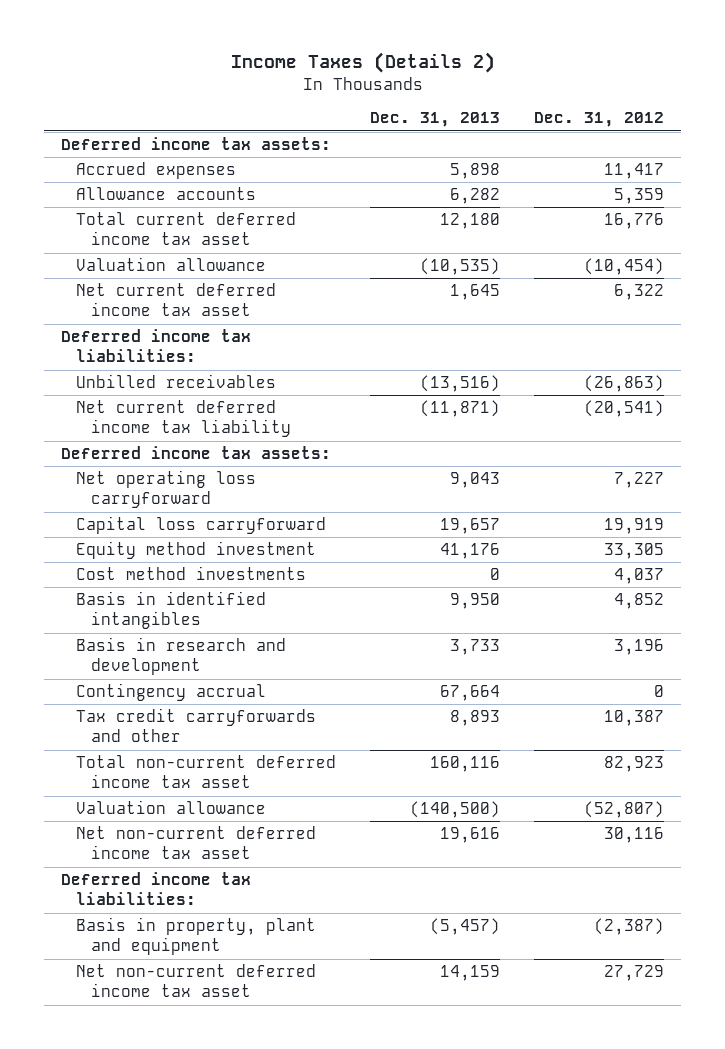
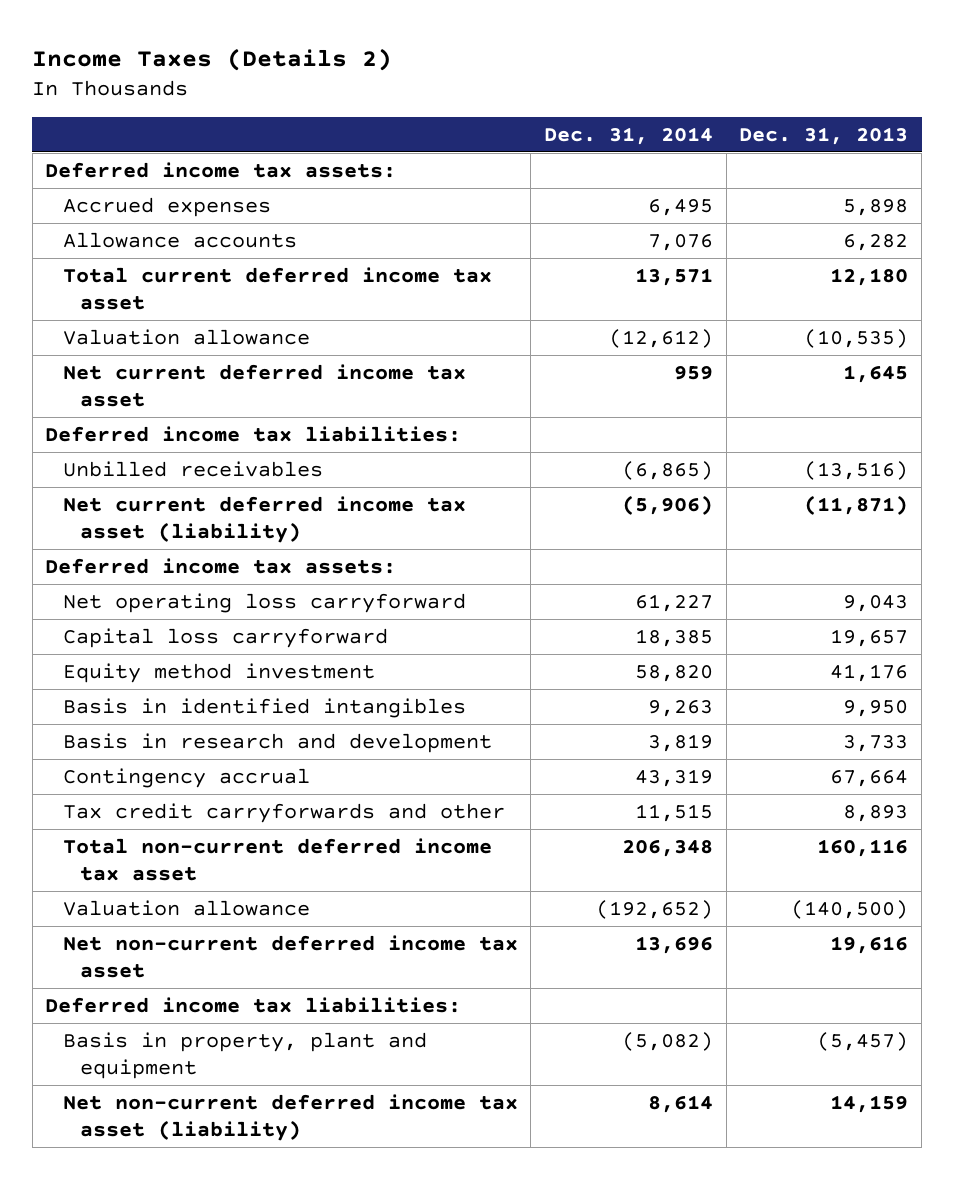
[534,112,665,128] Dec. 31, 2012 -> none
none -> [543,126,713,145] Dec. 31, 2014
[75,400,291,438] Net current deferred income tax liability -> [62,495,466,543] Net current deferred income tax asset (liability)
[75,566,306,581] Cost method investments -> none
[75,964,316,998] Net non-current deferred income tax asset -> [62,1093,518,1141] Net non-current deferred income tax asset (liability)

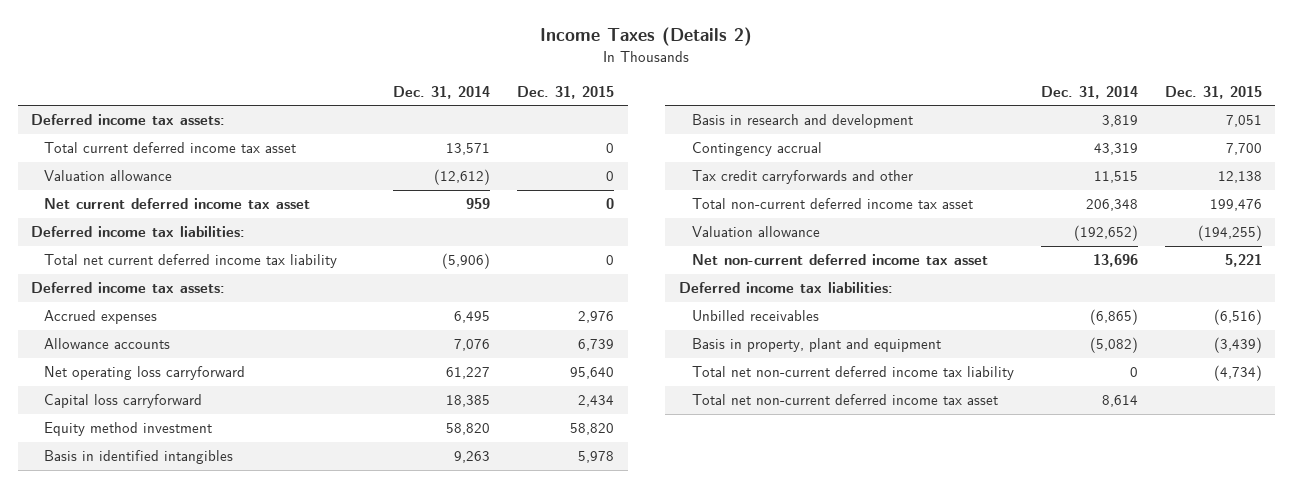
[739,126,909,145] Dec. 31, 2013 -> none
none -> [517,85,615,99] Dec. 31, 2015
[62,495,466,543] Net current deferred income tax asset (liability) -> [44,254,338,269] Total net current deferred income tax liability
[62,196,271,217] Accrued expenses -> [44,310,158,325] Accrued expenses
[62,231,297,248] Allowance accounts -> [44,338,171,350] Allowance accounts
[62,460,323,477] Unbilled receivables -> [691,310,819,322] Unbilled receivables
none -> [691,366,1014,381] Total net non-current deferred income tax liability
[62,1093,518,1141] Net non-current deferred income tax asset (liability) -> [691,394,998,406] Total net non-current deferred income tax asset

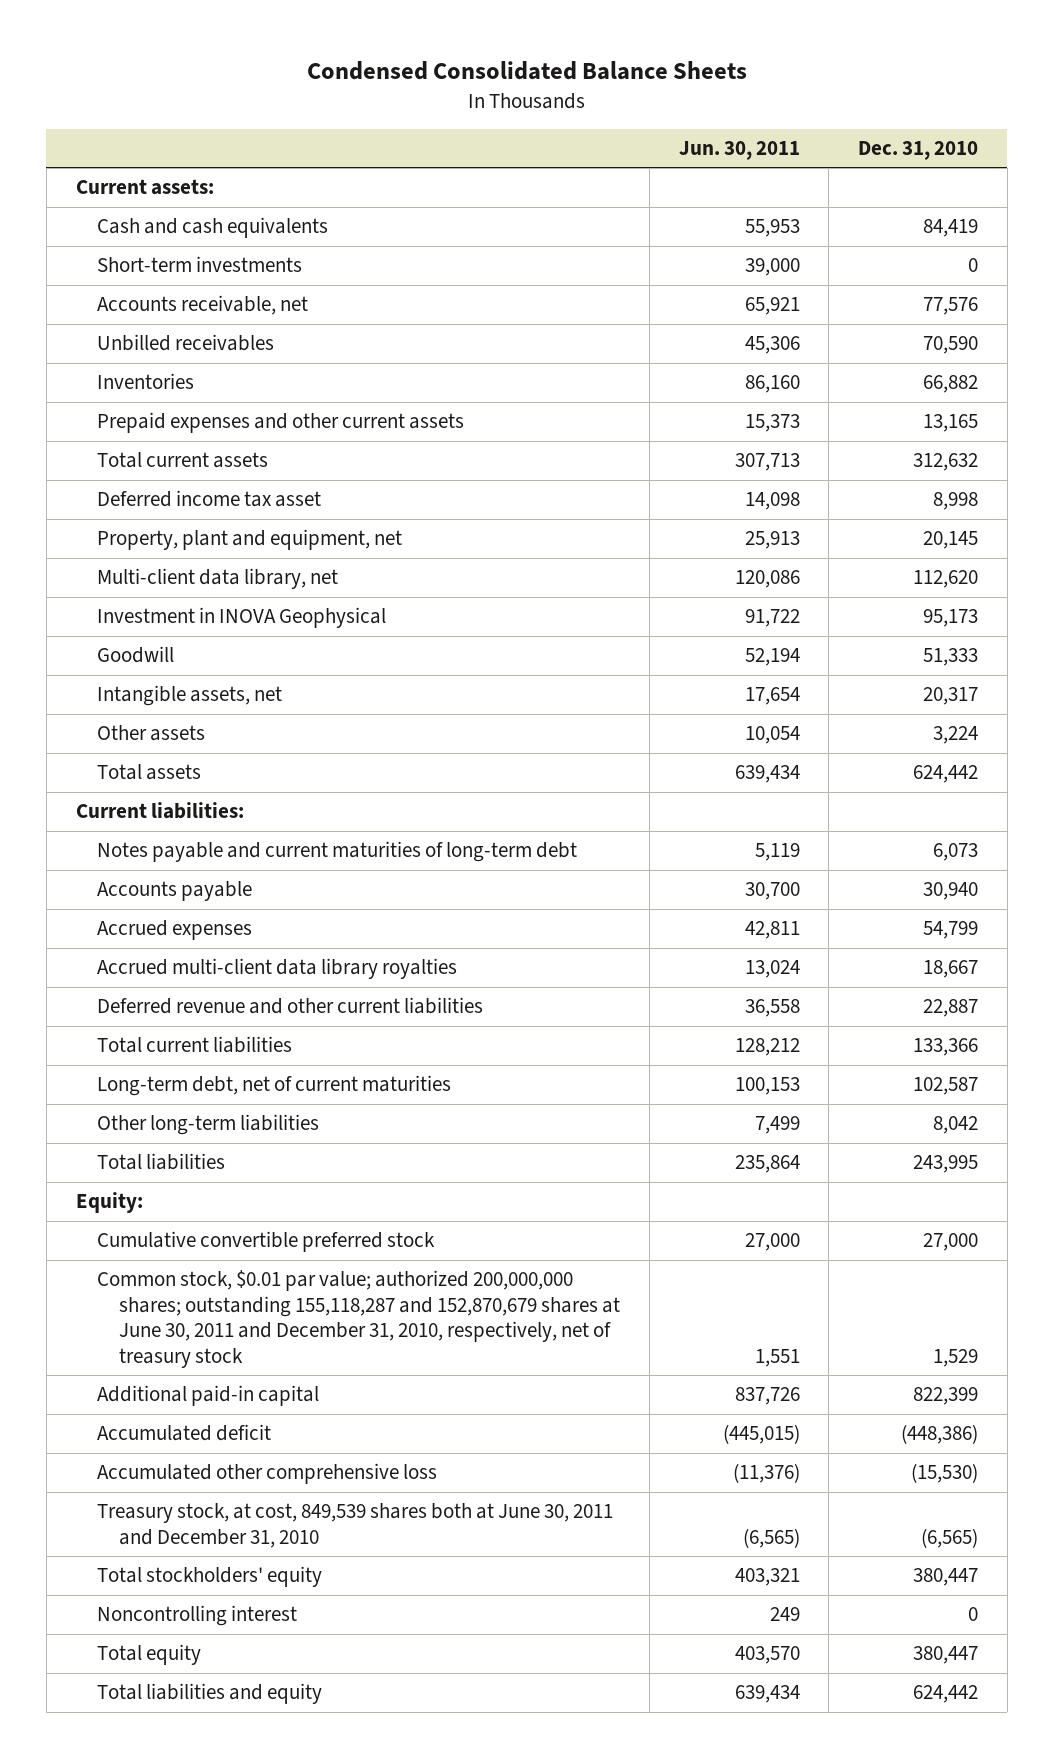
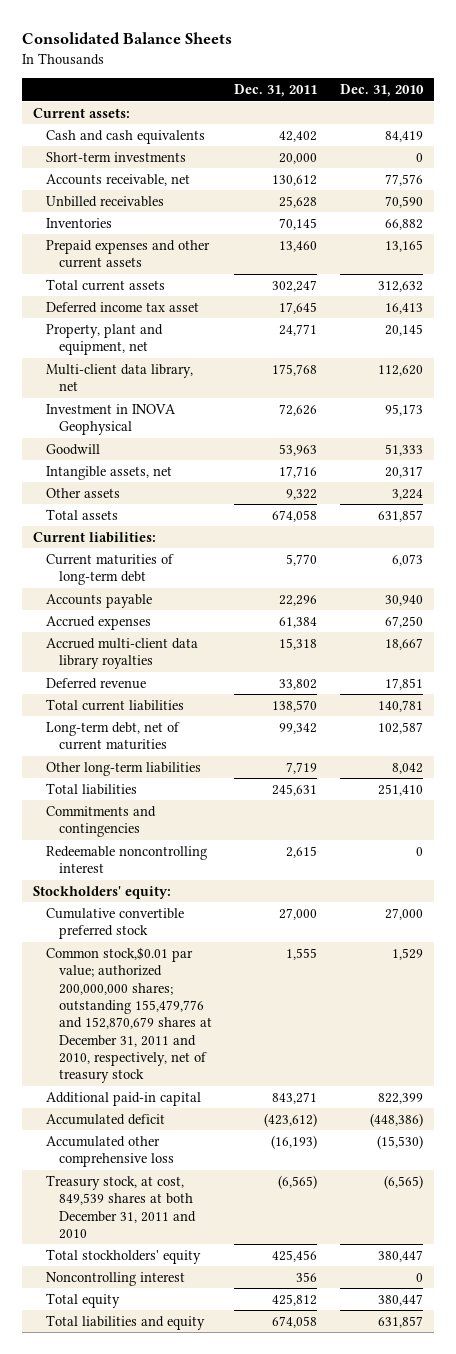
[306,61,747,81] Condensed Consolidated Balance Sheets -> [21,32,232,45] Consolidated Balance Sheets
[678,141,800,161] Jun. 30, 2011 -> none
none -> [234,84,318,98] Dec. 31, 2011
[933,492,979,511] 8,998 -> [384,302,423,314] 16,413
[913,765,979,784] 624,442 -> [377,509,423,522] 631,857
[97,841,578,863] Notes payable and current maturities of long-term debt -> [45,553,174,586] Current maturities of long-term debt
[923,921,979,940] 54,799 -> [384,615,423,628] 67,250
[97,997,484,1015] Deferred revenue and other current liabilities -> none
none -> [45,677,146,689] Deferred revenue
[913,1038,979,1057] 133,366 -> [377,699,423,712] 140,781
[913,1155,979,1174] 243,995 -> [377,783,423,796] 251,410
none -> [45,805,156,838] Commitments and contingencies
none -> [45,845,207,874] Redeemable noncontrolling interest
[75,1192,143,1214] Equity: -> [33,885,172,899] Stockholders' equity:
[97,1270,621,1368] Common stock, $0.01 par value; authorized 200,000,000 shares; outstanding 155,118,287 and 152,870,679 shares at June 30, 2011 and December 31, 2010, respectively, net of treasury stock -> [45,946,212,1084] Common stock,$0.01 par value; authorized 200,000,000 shares; outstanding 155,479,776 and 152,870,679 shares at December 31, 2011 and 2010, respectively, net of treasury stock
[97,1503,614,1548] Treasury stock, at cost, 849,539 shares both at June 30, 2011 and December 31, 2010 -> [45,1174,196,1239] Treasury stock, at cost, 849,539 shares at both December 31, 2011 and 2010
[913,1685,979,1704] 624,442 -> [377,1315,423,1328] 631,857

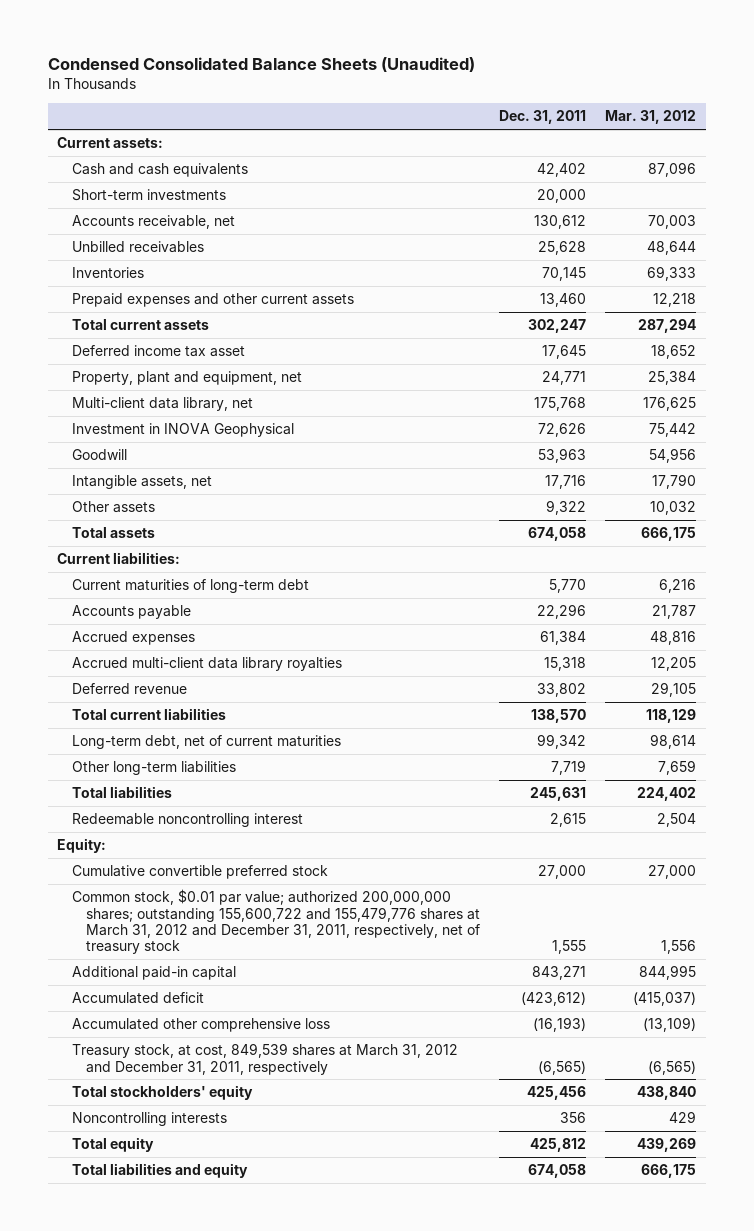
[21,32,232,45] Consolidated Balance Sheets -> [48,56,476,72] Condensed Consolidated Balance Sheets (Unaudited)
[339,84,424,98] Dec. 31, 2010 -> none
none -> [605,110,697,125] Mar. 31, 2012
[45,805,156,838] Commitments and contingencies -> none
[33,885,172,899] Stockholders' equity: -> [57,838,107,854] Equity:
[45,946,212,1084] Common stock,$0.01 par value; authorized 200,000,000 shares; outstanding 155,479,776 and 152,870,679 shares at December 31, 2011 and 2010, respectively, net of treasury stock -> [71,889,481,955] Common stock, $0.01 par value; authorized 200,000,000 shares; outstanding 155,600,722 and 155,479,776 shares at March 31, 2012 and December 31, 2011, respectively, net of treasury stock
[45,1174,196,1239] Treasury stock, at cost, 849,539 shares at both December 31, 2011 and 2010 -> [71,1043,458,1075] Treasury stock, at cost, 849,539 shares at March 31, 2012 and December 31, 2011, respectively
[45,1271,185,1286] Noncontrolling interest -> [71,1112,227,1127] Noncontrolling interests

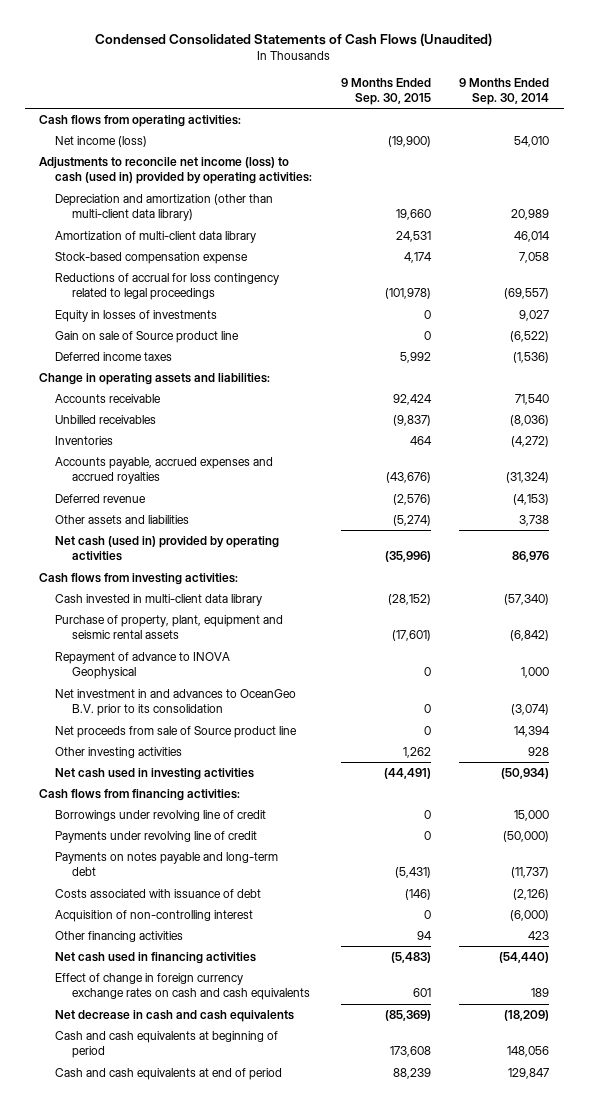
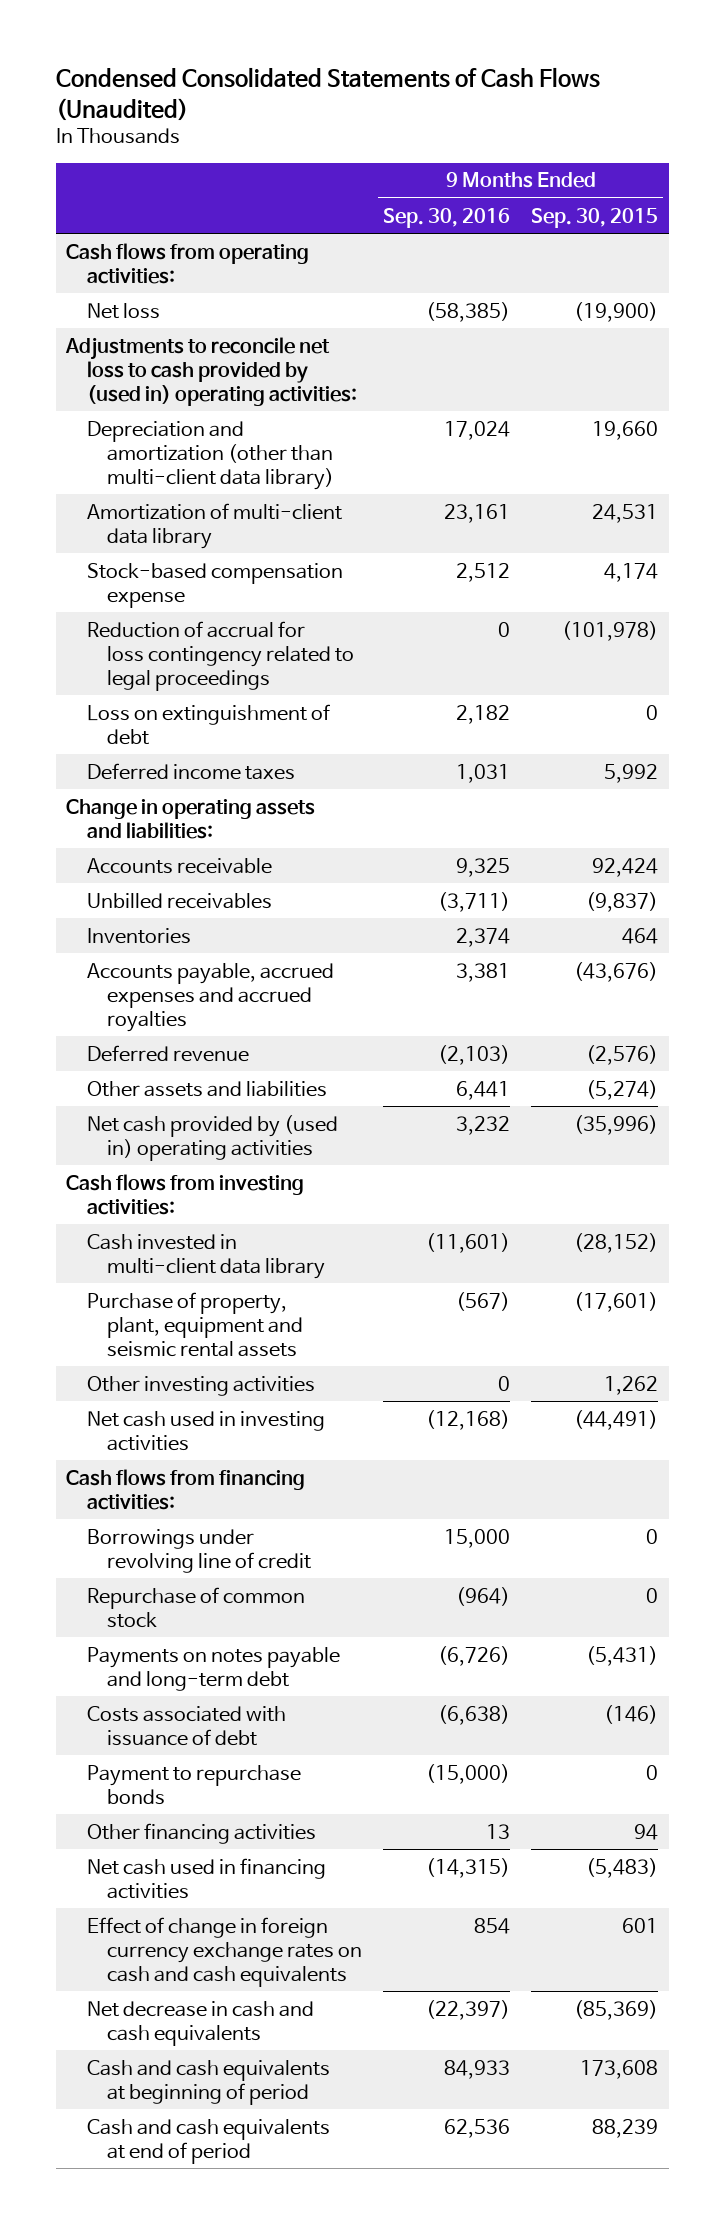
[459,77,550,105] 9 Months Ended Sep. 30, 2014 -> none
none -> [383,207,511,228] Sep. 30, 2016
[55,135,148,147] Net income (loss) -> [86,302,160,319] Net loss
[39,156,313,185] Adjustments to reconcile net income (loss) to cash (used in) provided by operating activities: -> [65,336,357,406] Adjustments to reconcile net loss to cash provided by (used in) operating activities:
[55,309,218,322] Equity in losses of investments -> none
[55,330,240,343] Gain on sale of Source product line -> none
[55,272,280,301] Reductions of accrual for loss contingency related to legal proceedings -> [86,620,355,691] Reduction of accrual for loss contingency related to legal proceedings
none -> [86,703,330,745] Loss on extinguishment of debt
[55,535,280,562] Net cash (used in) provided by operating activities -> [86,1114,338,1161] Net cash provided by (used in) operating activities
[55,651,231,680] Repayment of advance to INOVA Geophysical -> none
[55,688,297,717] Net investment in and advances to OceanGeo B.V. prior to its consolidation -> none
[55,725,298,738] Net proceeds from sale of Source product line -> none
[55,830,258,843] Payments under revolving line of credit -> none
none -> [86,1586,305,1628] Repurchase of common stock
[55,909,254,922] Acquisition of non-controlling interest -> none
none -> [86,1764,301,1805] Payment to repurchase bonds

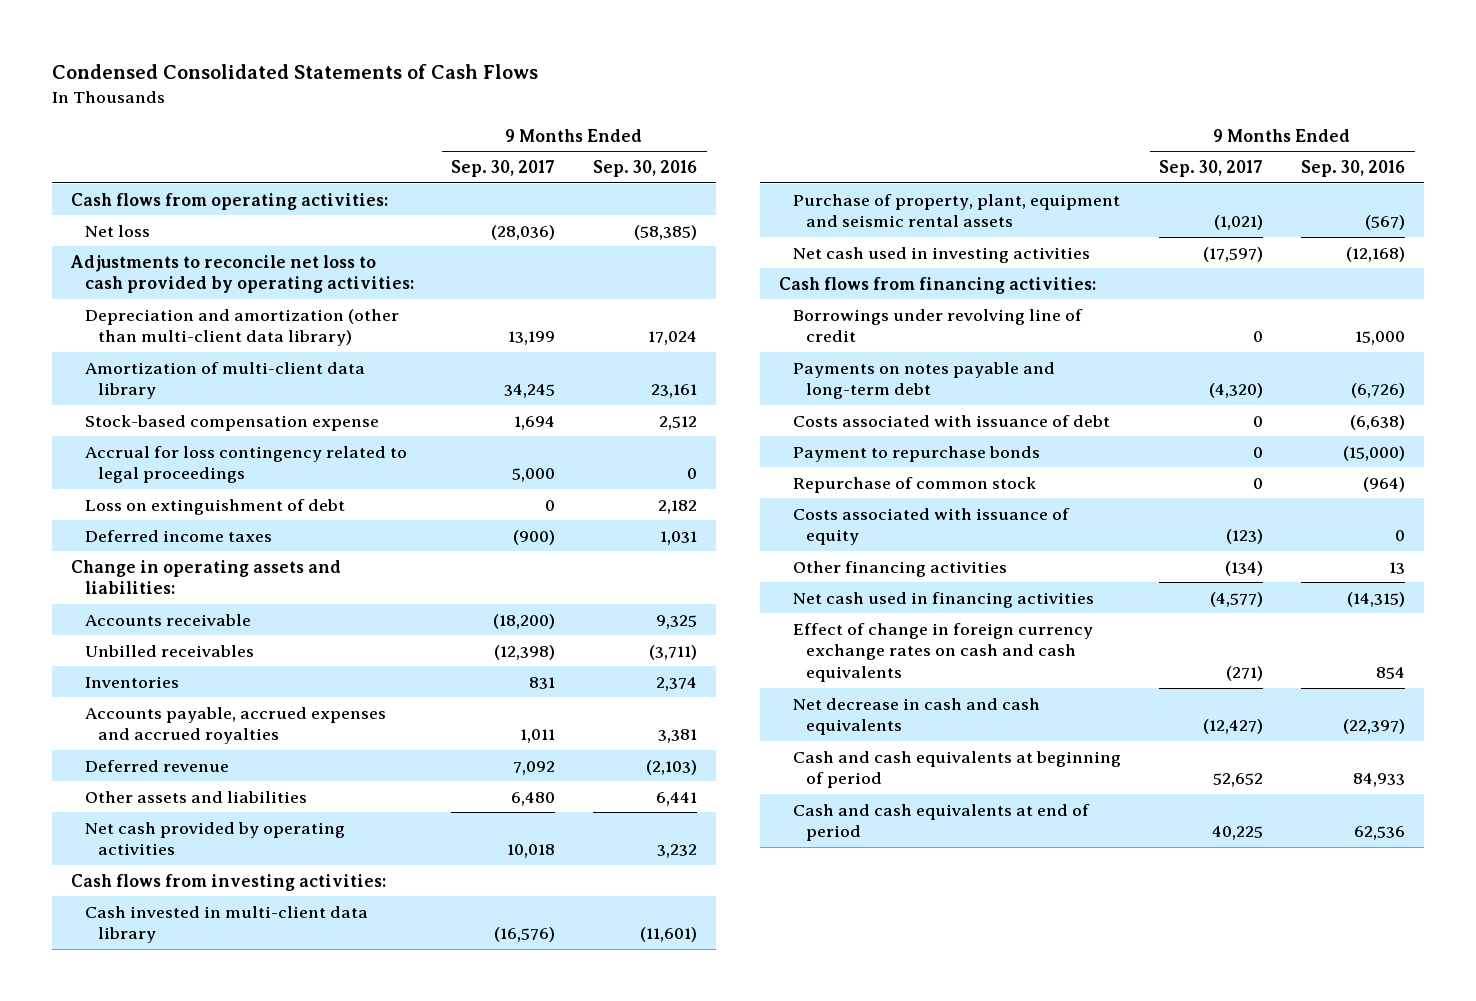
[55,67,600,121] Condensed Consolidated Statements of Cash Flows (Unaudited) -> [52,64,539,80] Condensed Consolidated Statements of Cash Flows
[531,207,659,228] Sep. 30, 2015 -> none
none -> [451,160,556,178] Sep. 30, 2017
[65,336,357,406] Adjustments to reconcile net loss to cash provided by (used in) operating activities: -> [69,254,414,294] Adjustments to reconcile net loss to cash provided by operating activities:
[86,620,355,691] Reduction of accrual for loss contingency related to legal proceedings -> [84,445,407,484] Accrual for loss contingency related to legal proceedings
[86,1114,338,1161] Net cash provided by (used in) operating activities -> [84,821,345,856] Net cash provided by operating activities
[86,1375,315,1396] Other investing activities -> none
[86,1586,305,1628] Repurchase of common stock -> [792,476,1036,493] Repurchase of common stock
none -> [792,507,1070,546] Costs associated with issuance of equity

